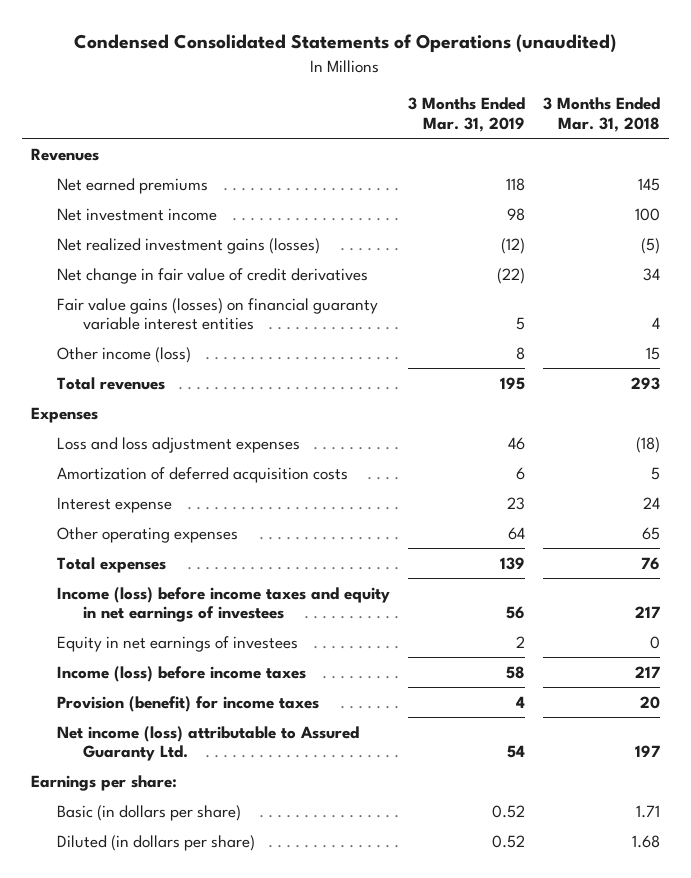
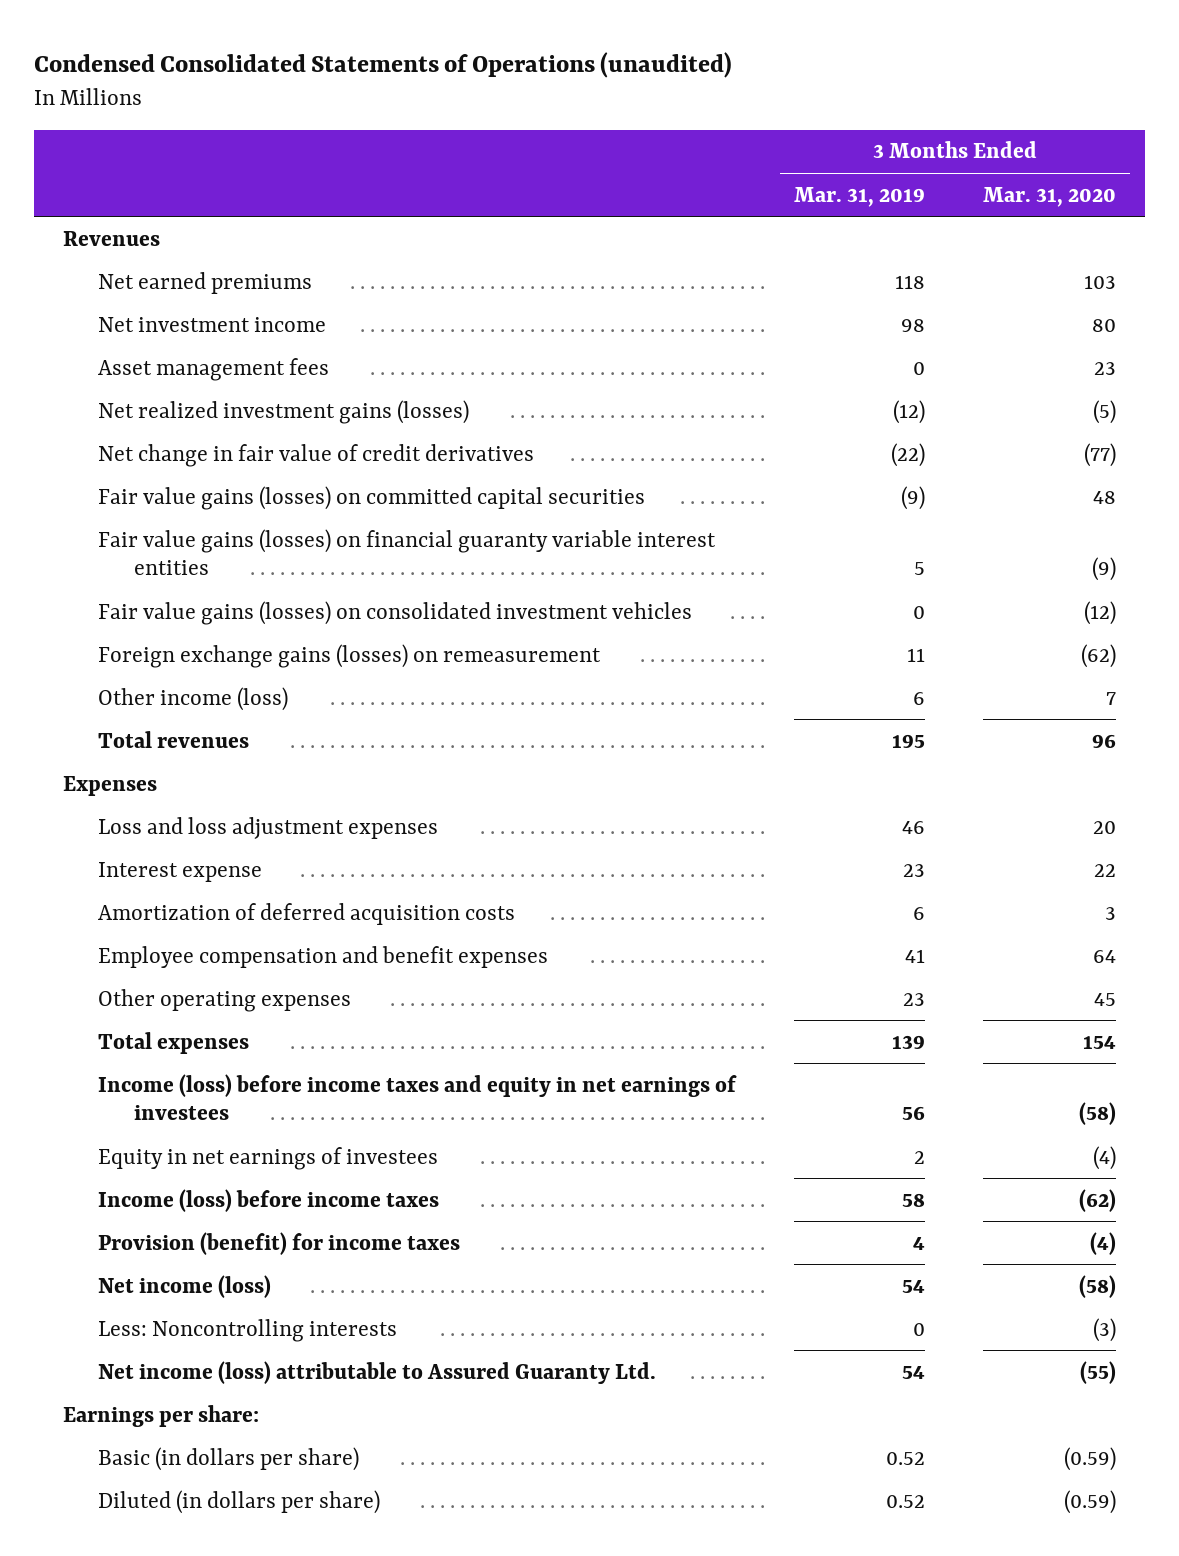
[542,97,660,132] 3 Months Ended Mar. 31, 2018 -> none
none -> [982,186,1116,207] Mar. 31, 2020
none -> [98,357,330,381] Asset management fees
none -> [98,485,646,510] Fair value gains (losses) on committed capital securities
none -> [98,600,693,625] Fair value gains (losses) on consolidated investment vehicles
none -> [98,643,602,668] Foreign exchange gains (losses) on remeasurement
[516,346,526,360] 8 -> [913,691,926,705] 6
[57,466,349,483] Amortization of deferred acquisition costs -> [98,902,516,925] Amortization of deferred acquisition costs
none -> [98,945,549,968] Employee compensation and benefit expenses
[508,526,526,540] 64 -> [903,992,926,1006] 23
none -> [98,1274,272,1298] Net income (loss)
none -> [98,1318,398,1342] Less: Noncontrolling interests

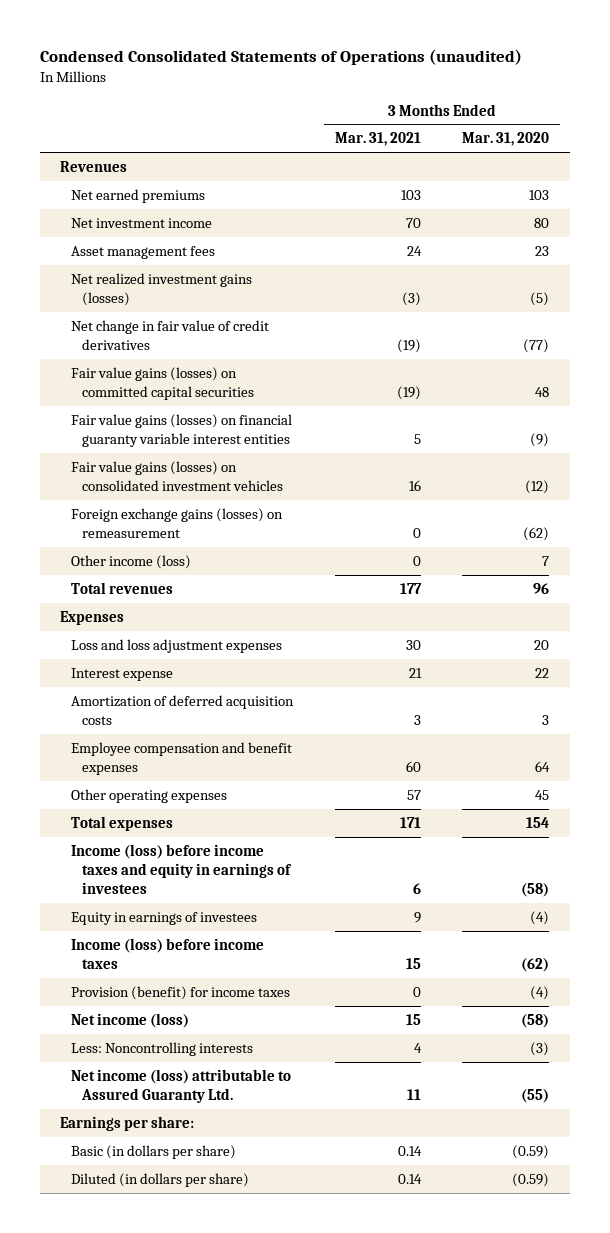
[794,186,926,207] Mar. 31, 2019 -> none
none -> [334,132,421,147] Mar. 31, 2021
[98,1073,738,1120] Income (loss) before income taxes and equity in net earnings of investees -> [71,843,293,894] Income (loss) before income taxes and equity in earnings of investees
[98,1146,439,1170] Equity in net earnings of investees -> [71,911,258,925] Equity in earnings of investees

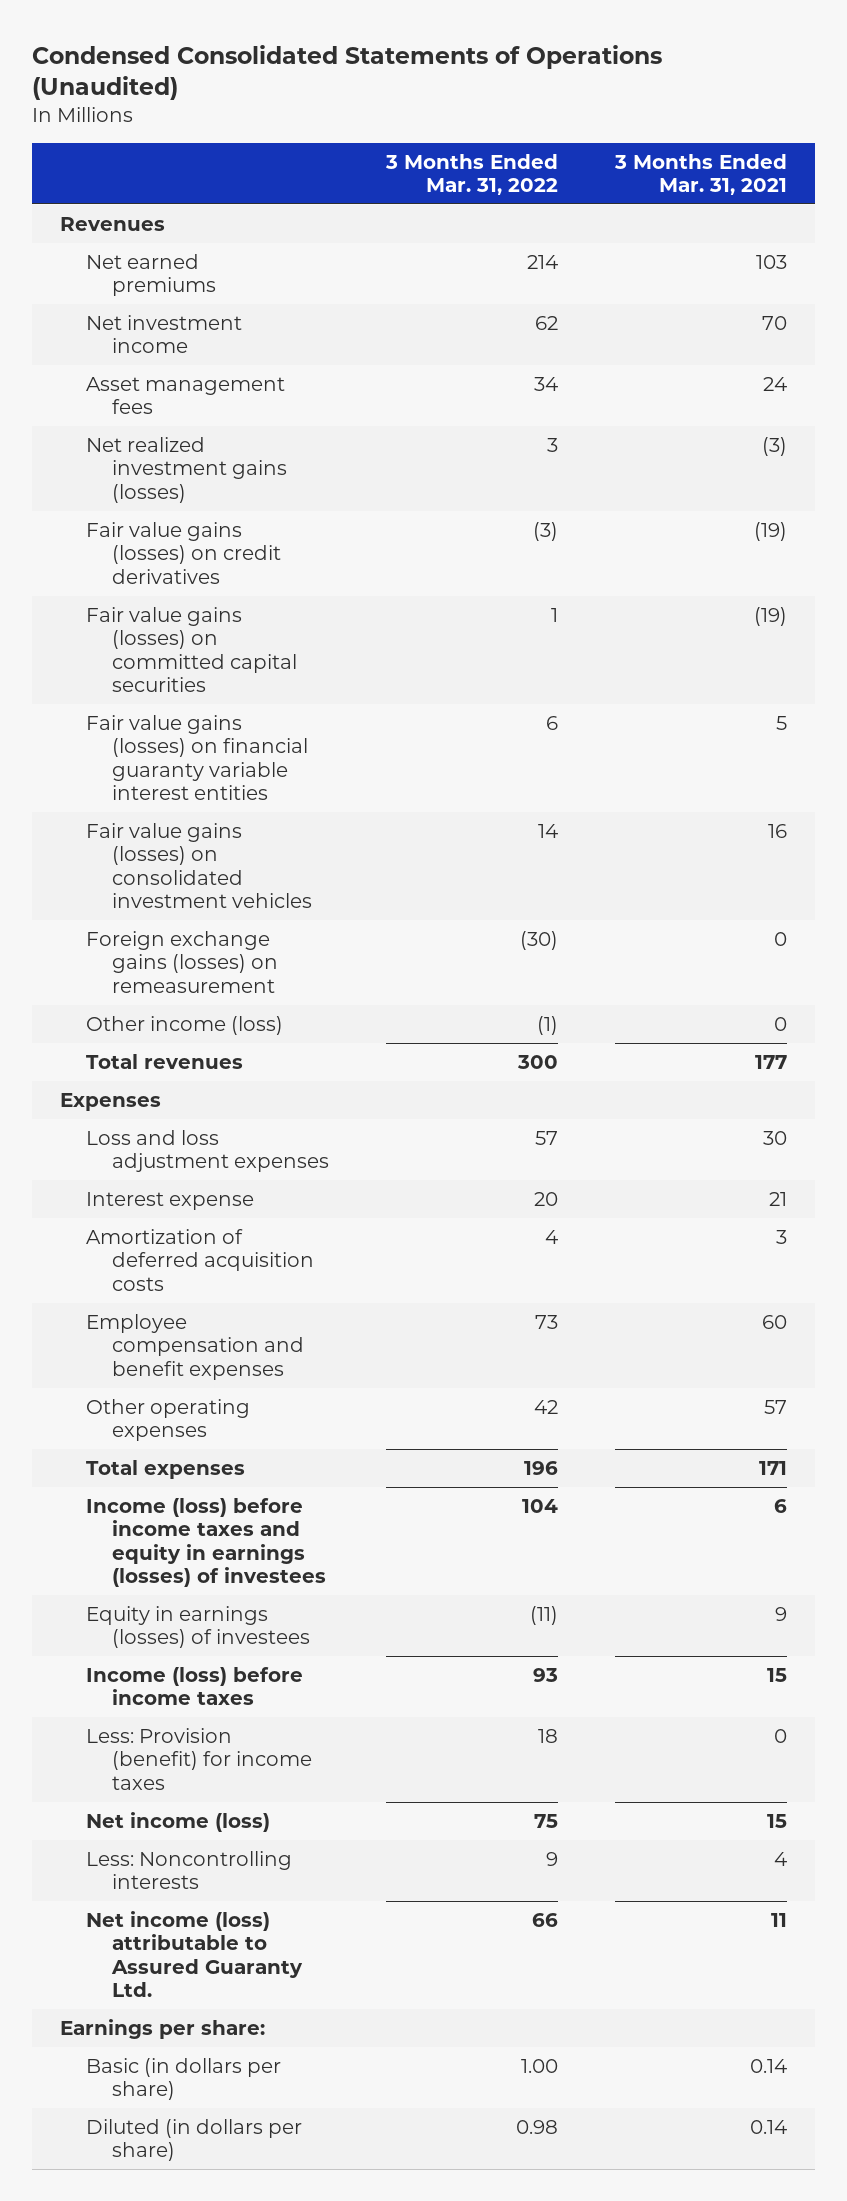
[39,49,522,66] Condensed Consolidated Statements of Operations (unaudited) -> [32,44,663,100] Condensed Consolidated Statements of Operations (Unaudited)
[462,132,550,147] Mar. 31, 2020 -> none
none -> [384,153,558,196] 3 Months Ended Mar. 31, 2022
[71,319,270,350] Net change in fair value of credit derivatives -> [86,522,282,584] Fair value gains (losses) on credit derivatives
[71,843,293,894] Income (loss) before income taxes and equity in earnings of investees -> [86,1498,327,1588] Income (loss) before income taxes and equity in earnings (losses) of investees
[71,911,258,925] Equity in earnings of investees -> [86,1606,311,1649] Equity in earnings (losses) of investees
[71,985,291,1000] Provision (benefit) for income taxes -> [86,1728,313,1790] Less: Provision (benefit) for income taxes

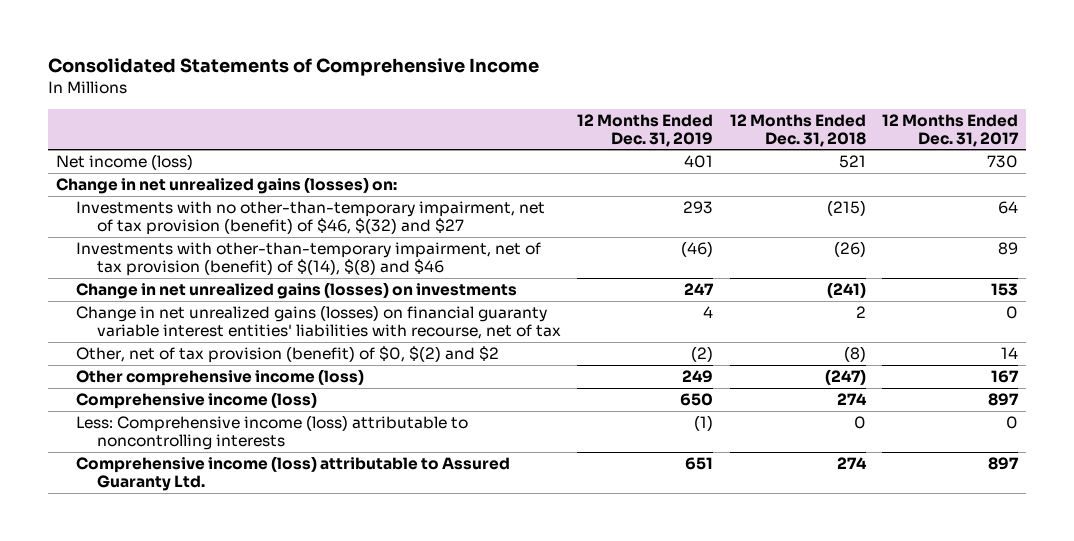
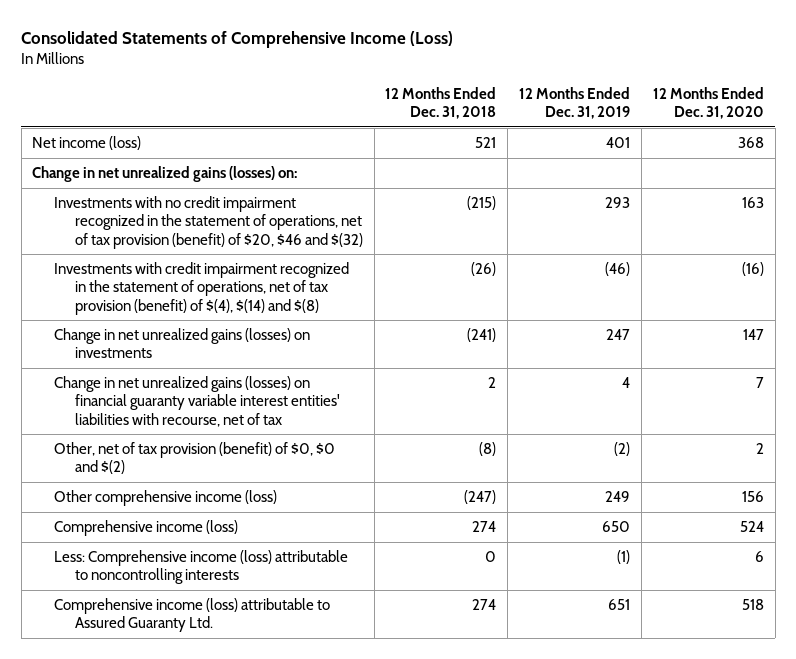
[47,58,539,77] Consolidated Statements of Comprehensive Income -> [21,31,454,49] Consolidated Statements of Comprehensive Income (Loss)
[882,113,1020,147] 12 Months Ended Dec. 31, 2017 -> none
none -> [652,86,764,120] 12 Months Ended Dec. 31, 2020
[76,200,546,236] Investments with no other-than-temporary impairment, net of tax provision (benefit) of $46, $(32) and $27 -> [53,196,363,249] Investments with no credit impairment recognized in the statement of operations, net of tax provision (benefit) of $20, $46 and $(32)
[76,241,542,277] Investments with other-than-temporary impairment, net of tax provision (benefit) of $(14), $(8) and $46 -> [53,262,349,315] Investments with credit impairment recognized in the statement of operations, net of tax provision (benefit) of $(4), $(14) and $(8)
[76,345,500,363] Other, net of tax provision (benefit) of $0, $(2) and $2 -> [53,442,335,475] Other, net of tax provision (benefit) of $0, $0 and $(2)

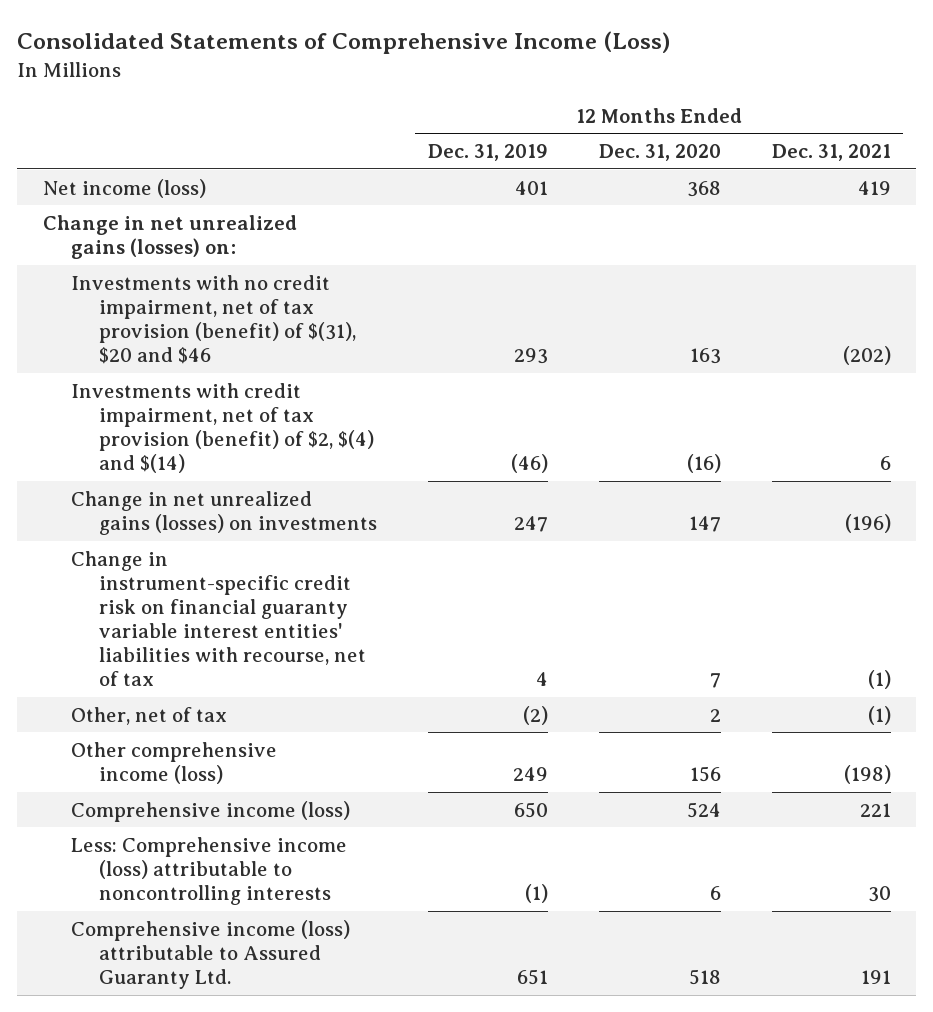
[385,86,497,120] 12 Months Ended Dec. 31, 2018 -> none
none -> [771,144,891,162] Dec. 31, 2021
[53,196,363,249] Investments with no credit impairment recognized in the statement of operations, net of tax provision (benefit) of $20, $46 and $(32) -> [70,274,356,365] Investments with no credit impairment, net of tax provision (benefit) of $(31), $20 and $46
[53,262,349,315] Investments with credit impairment recognized in the statement of operations, net of tax provision (benefit) of $(4), $(14) and $(8) -> [70,382,374,474] Investments with credit impairment, net of tax provision (benefit) of $2, $(4) and $(14)
[53,376,340,427] Change in net unrealized gains (losses) on financial guaranty variable interest entities' liabilities with recourse, net of tax -> [70,550,366,687] Change in instrument-specific credit risk on financial guaranty variable interest entities' liabilities with recourse, net of tax
[53,442,335,475] Other, net of tax provision (benefit) of $0, $0 and $(2) -> [70,706,227,725] Other, net of tax

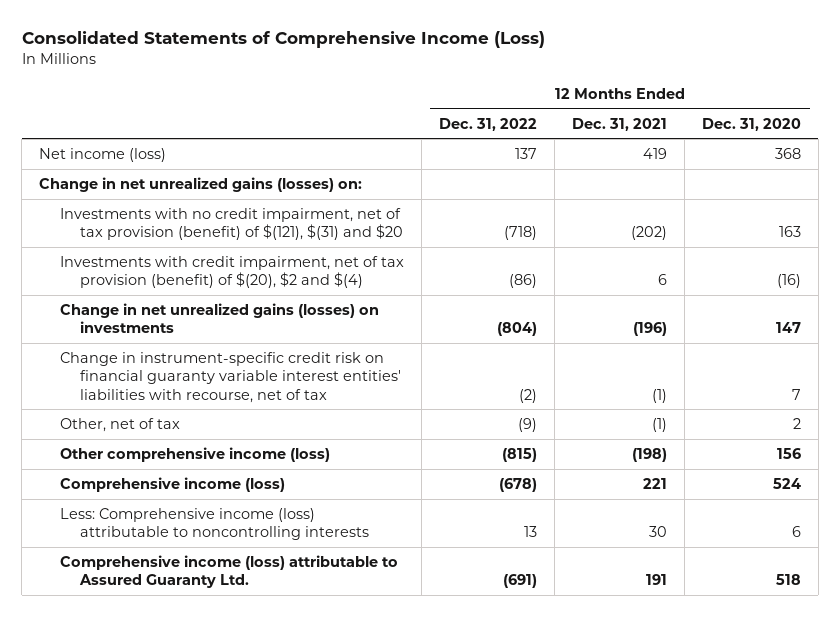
[427,144,548,162] Dec. 31, 2019 -> none
none -> [438,117,537,131] Dec. 31, 2022
[70,274,356,365] Investments with no credit impairment, net of tax provision (benefit) of $(31), $20 and $46 -> [59,207,404,241] Investments with no credit impairment, net of tax provision (benefit) of $(121), $(31) and $20
[70,382,374,474] Investments with credit impairment, net of tax provision (benefit) of $2, $(4) and $(14) -> [59,255,404,289] Investments with credit impairment, net of tax provision (benefit) of $(20), $2 and $(4)

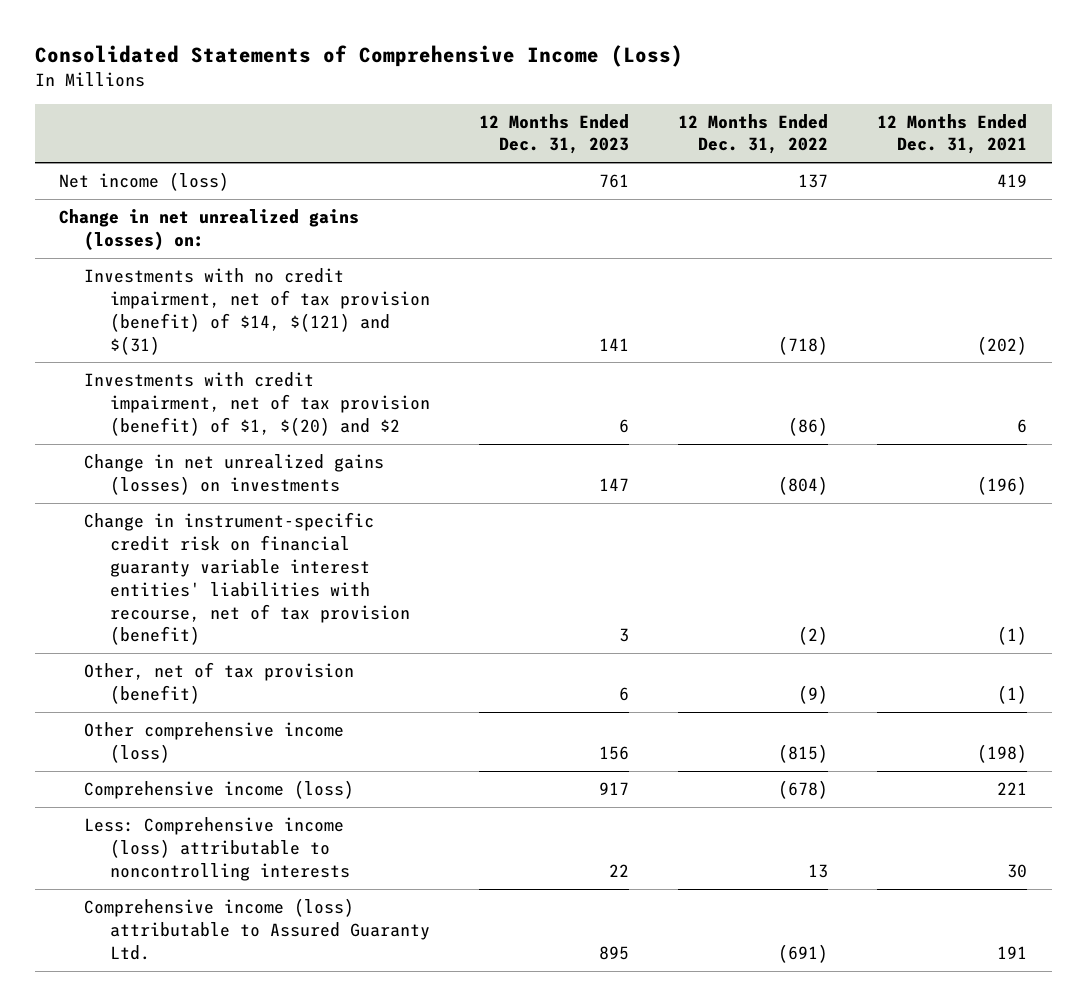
[701,117,801,131] Dec. 31, 2020 -> none
none -> [478,113,629,155] 12 Months Ended Dec. 31, 2023
[59,207,404,241] Investments with no credit impairment, net of tax provision (benefit) of $(121), $(31) and $20 -> [84,268,430,355] Investments with no credit impairment, net of tax provision (benefit) of $14, $(121) and $(31)
[59,255,404,289] Investments with credit impairment, net of tax provision (benefit) of $(20), $2 and $(4) -> [84,372,430,436] Investments with credit impairment, net of tax provision (benefit) of $1, $(20) and $2
[59,351,402,403] Change in instrument-specific credit risk on financial guaranty variable interest entities' liabilities with recourse, net of tax -> [84,512,410,646] Change in instrument-specific credit risk on financial guaranty variable interest entities' liabilities with recourse, net of tax provision (benefit)
[59,417,180,432] Other, net of tax -> [84,662,355,704] Other, net of tax provision (benefit)

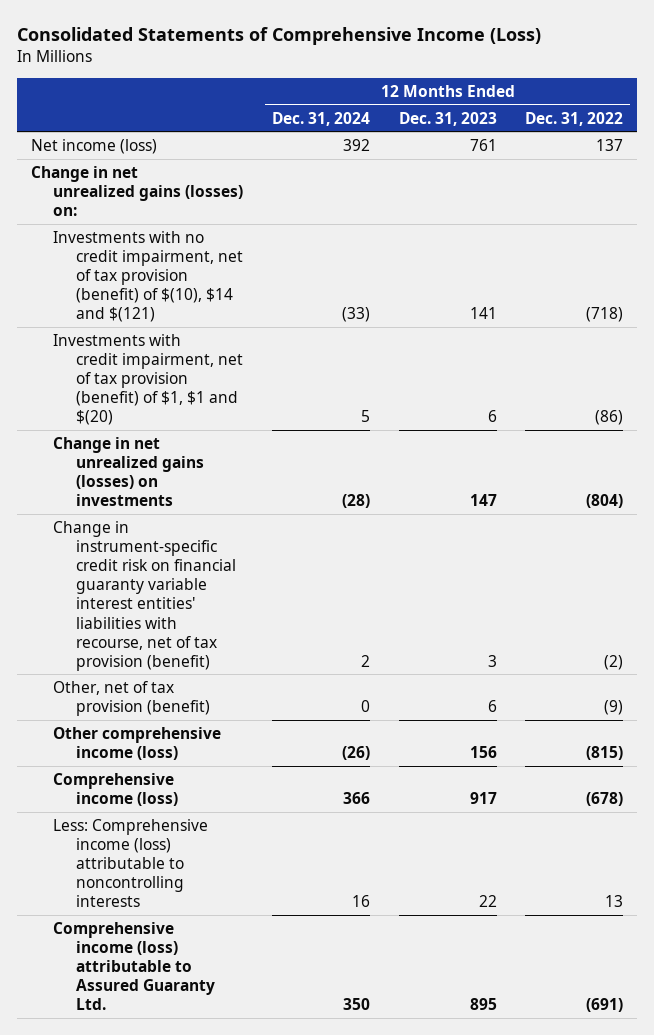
[877,113,1028,155] 12 Months Ended Dec. 31, 2021 -> none
none -> [272,111,371,126] Dec. 31, 2024
[84,268,430,355] Investments with no credit impairment, net of tax provision (benefit) of $14, $(121) and $(31) -> [53,230,243,323] Investments with no credit impairment, net of tax provision (benefit) of $(10), $14 and $(121)
[84,372,430,436] Investments with credit impairment, net of tax provision (benefit) of $1, $(20) and $2 -> [53,333,243,426] Investments with credit impairment, net of tax provision (benefit) of $1, $1 and $(20)

